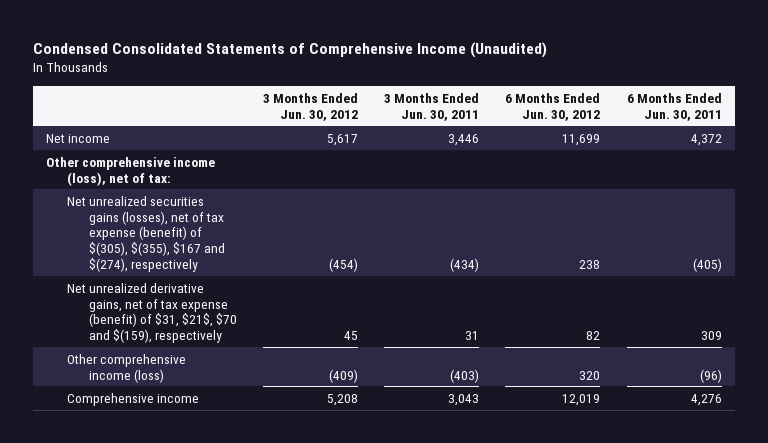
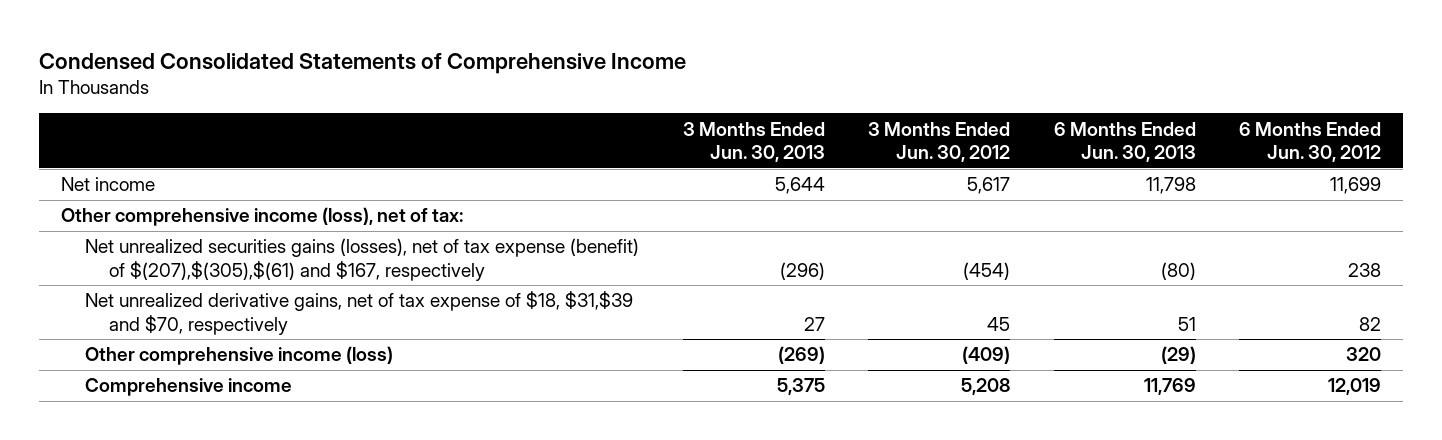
[32,41,547,58] Condensed Consolidated Statements of Comprehensive Income (Unaudited) -> [39,52,687,74] Condensed Consolidated Statements of Comprehensive Income
[384,92,480,121] 3 Months Ended Jun. 30, 2011 -> none
[626,92,722,121] 6 Months Ended Jun. 30, 2011 -> none
none -> [682,121,825,163] 3 Months Ended Jun. 30, 2013
none -> [1053,121,1196,163] 6 Months Ended Jun. 30, 2013
[67,195,225,273] Net unrealized securities gains (losses), net of tax expense (benefit) of $(305), $(355), $167 and $(274), respectively -> [85,238,640,281] Net unrealized securities gains (losses), net of tax expense (benefit) of $(207),$(305),$(61) and $167, respectively
[67,282,237,344] Net unrealized derivative gains, net of tax expense (benefit) of $31, $21$, $70 and $(159), respectively -> [85,291,634,335] Net unrealized derivative gains, net of tax expense of $18, $31,$39 and $70, respectively

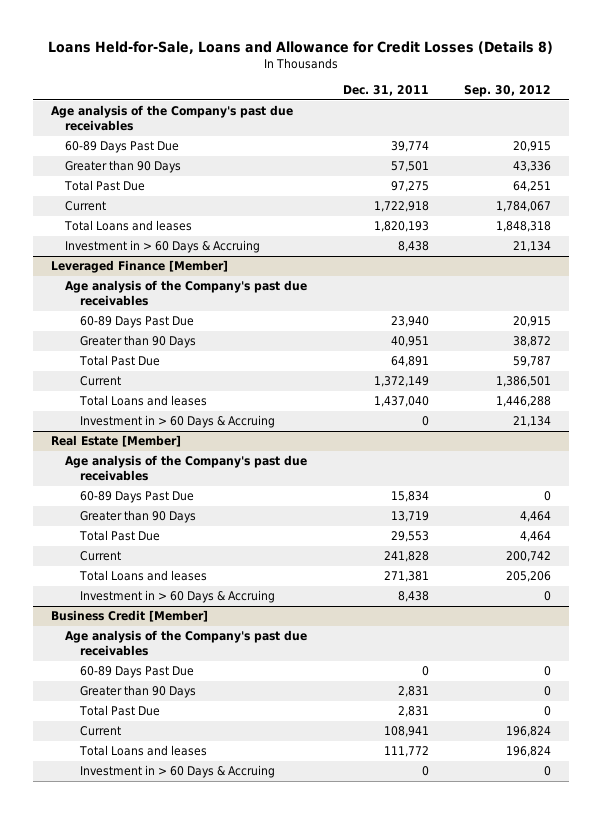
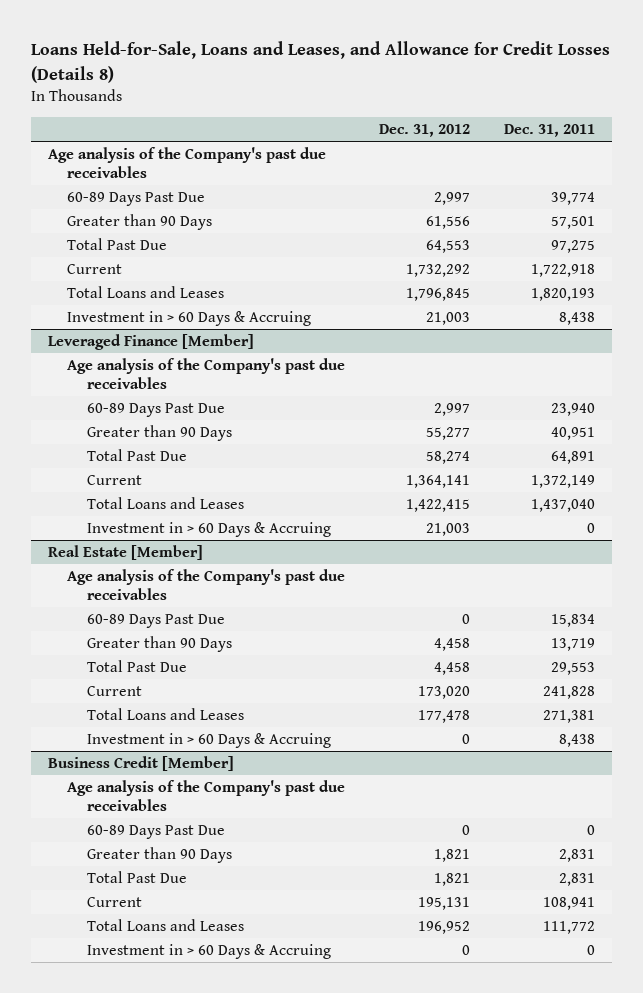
[48,40,554,54] Loans Held-for-Sale, Loans and Allowance for Credit Losses (Details 8) -> [30,41,610,84] Loans Held-for-Sale, Loans and Leases, and Allowance for Credit Losses (Details 8)
[464,85,552,98] Sep. 30, 2012 -> none
none -> [379,124,471,138] Dec. 31, 2012
[64,220,193,232] Total Loans and leases -> [67,285,225,298] Total Loans and Leases
[78,395,207,407] Total Loans and leases -> [86,496,244,509] Total Loans and Leases
[78,570,207,582] Total Loans and leases -> [86,707,244,720] Total Loans and Leases
[78,745,207,757] Total Loans and leases -> [86,918,244,931] Total Loans and Leases

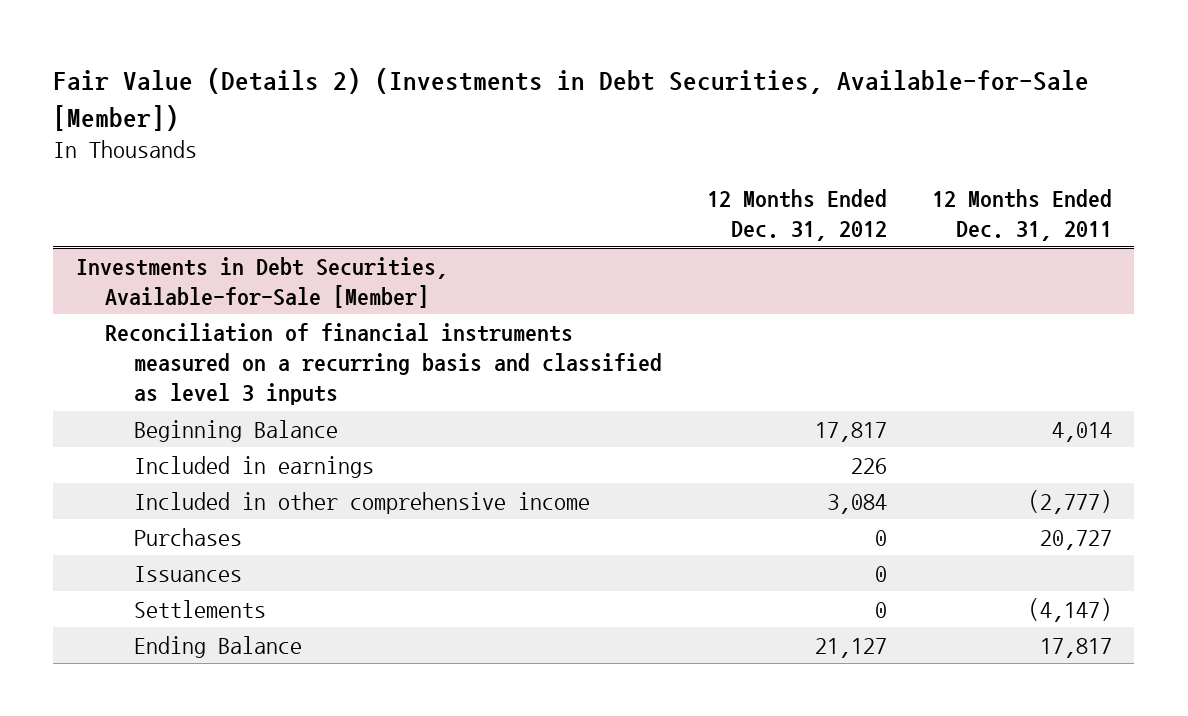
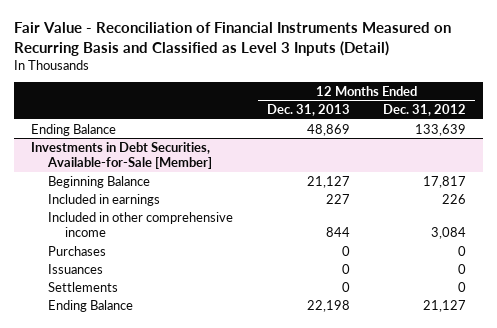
[53,68,1090,131] Fair Value (Details 2) (Investments in Debt Securities, Available-for-Sale [Member]) -> [14,22,452,56] Fair Value - Reconciliation of Financial Instruments Measured on Recurring Basis and Classified as Level 3 Inputs (Detail)
[931,188,1112,242] 12 Months Ended Dec. 31, 2011 -> none
none -> [266,104,350,117] Dec. 31, 2013
none -> [30,123,116,136] Ending Balance
[104,322,662,406] Reconciliation of financial instruments measured on a recurring basis and classified as level 3 inputs -> none

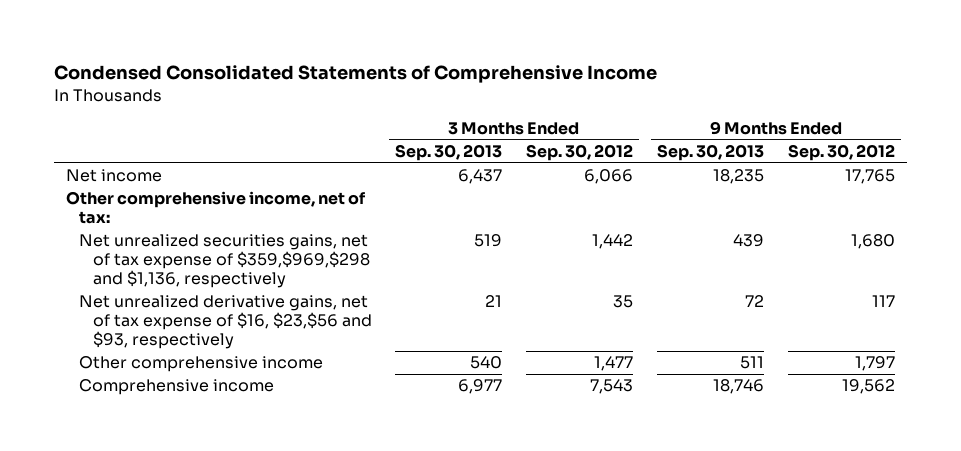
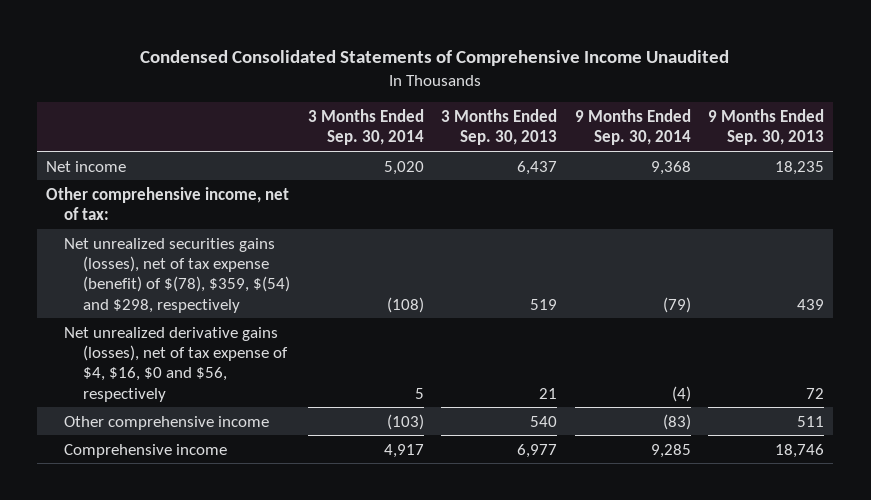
[54,65,658,84] Condensed Consolidated Statements of Comprehensive Income -> [140,50,730,67] Condensed Consolidated Statements of Comprehensive Income Unaudited
[526,144,634,162] Sep. 30, 2012 -> none
[787,144,895,162] Sep. 30, 2012 -> none
none -> [307,109,424,146] 3 Months Ended Sep. 30, 2014
none -> [574,109,691,146] 9 Months Ended Sep. 30, 2014
[79,234,370,289] Net unrealized securities gains, net of tax expense of $359,$969,$298 and $1,136, respectively -> [64,237,290,313] Net unrealized securities gains (losses), net of tax expense (benefit) of $(78), $359, $(54) and $298, respectively
[79,295,372,350] Net unrealized derivative gains, net of tax expense of $16, $23,$56 and $93, respectively -> [64,326,288,402] Net unrealized derivative gains (losses), net of tax expense of $4, $16, $0 and $56, respectively

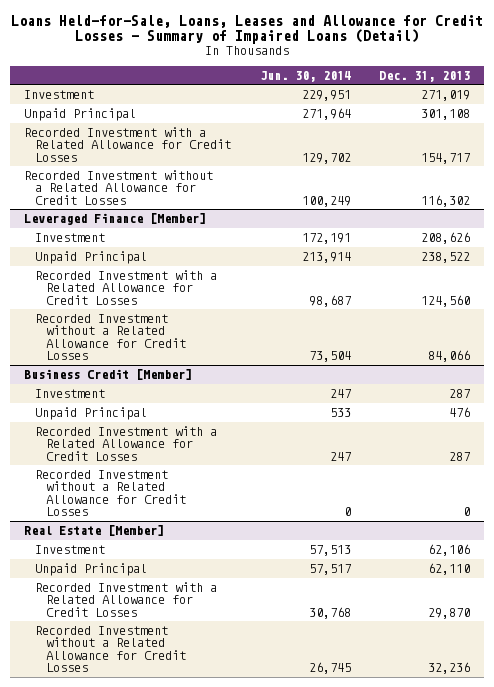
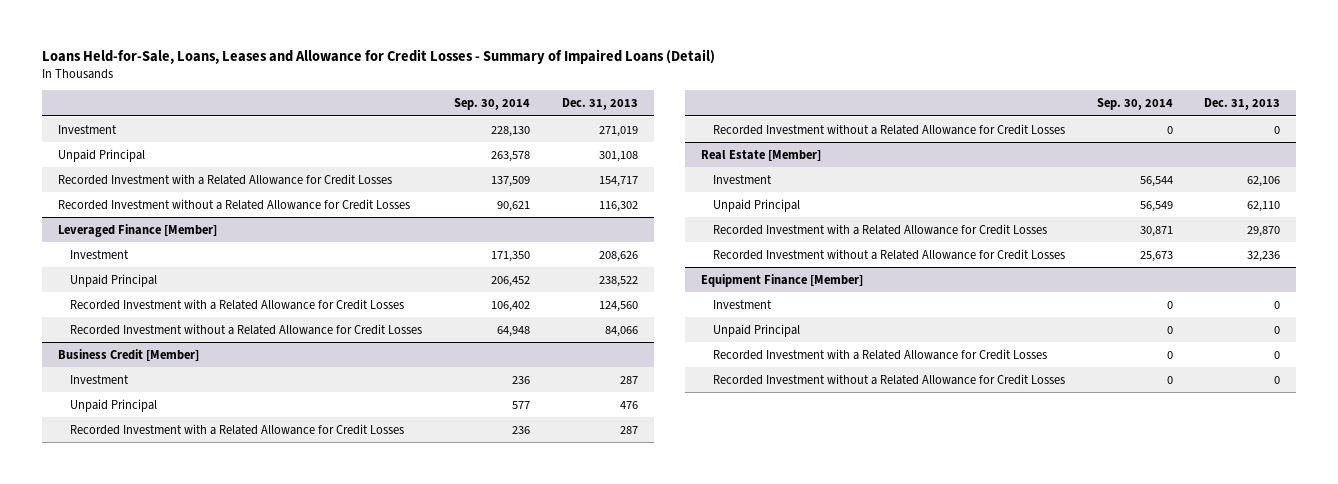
[259,70,351,82] Jun. 30, 2014 -> none
none -> [453,98,530,111] Sep. 30, 2014
none -> [700,273,863,287] Equipment Finance [Member]
none -> [712,299,772,309] Investment
none -> [712,323,800,337] Unpaid Principal
none -> [712,348,1047,360] Recorded Investment with a Related Allowance for Credit Losses
none -> [712,373,1065,385] Recorded Investment without a Related Allowance for Credit Losses

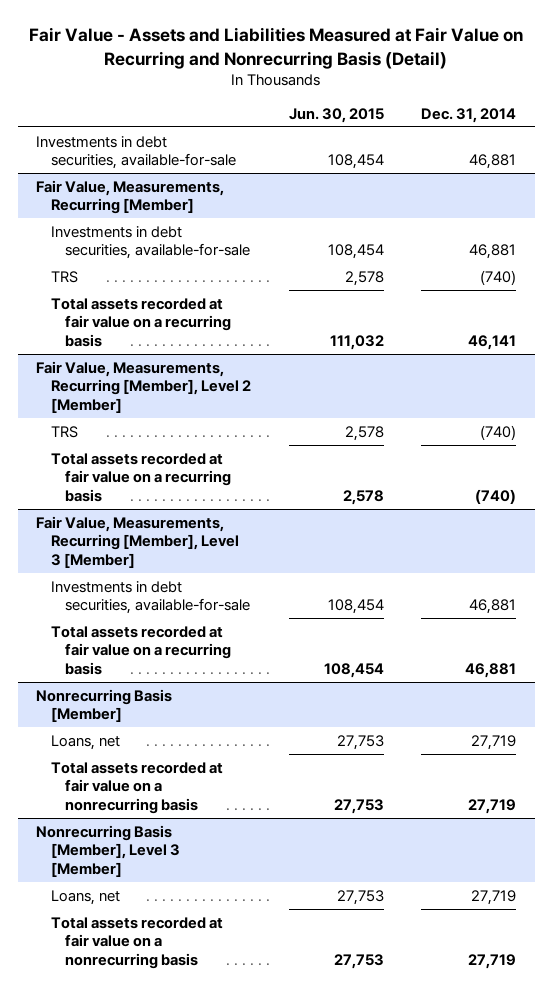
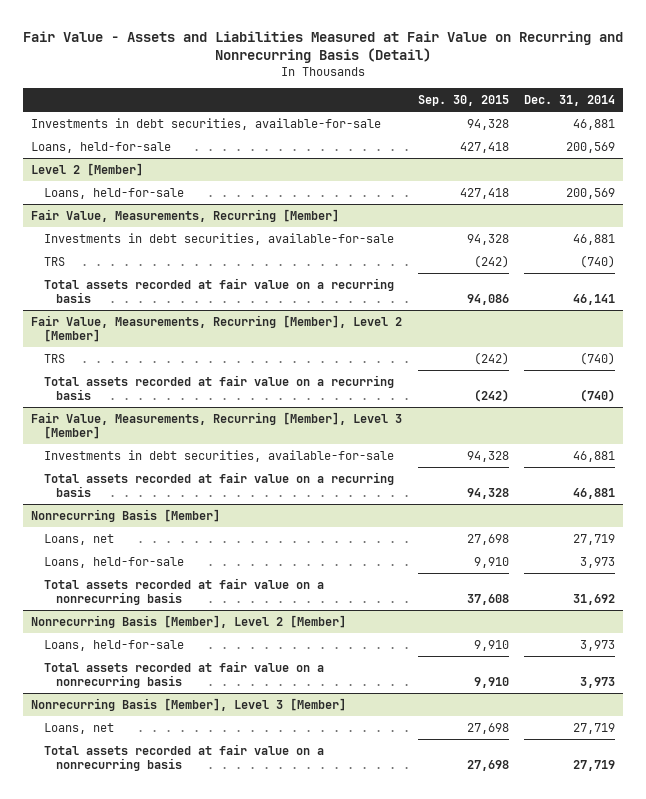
[288,107,384,123] Jun. 30, 2015 -> none
none -> [417,95,509,107] Sep. 30, 2015
none -> [30,141,171,153] Loans, held-for-sale
none -> [30,162,143,176] Level 2 [Member]
none -> [43,187,184,199] Loans, held-for-sale
none -> [43,556,184,568] Loans, held-for-sale
[468,798,517,814] 27,719 -> [573,594,616,606] 31,692
none -> [30,614,346,628] Nonrecurring Basis [Member], Level 2 [Member]
none -> [43,639,184,651] Loans, held-for-sale
none -> [43,660,324,689] Total assets recorded at fair value on a nonrecurring basis

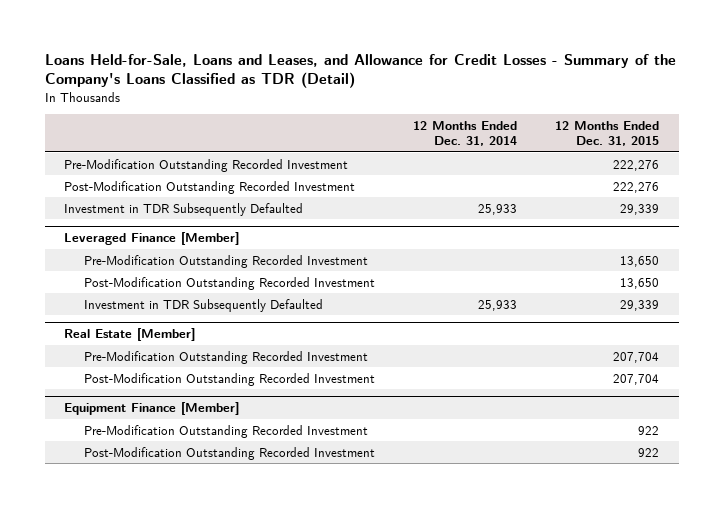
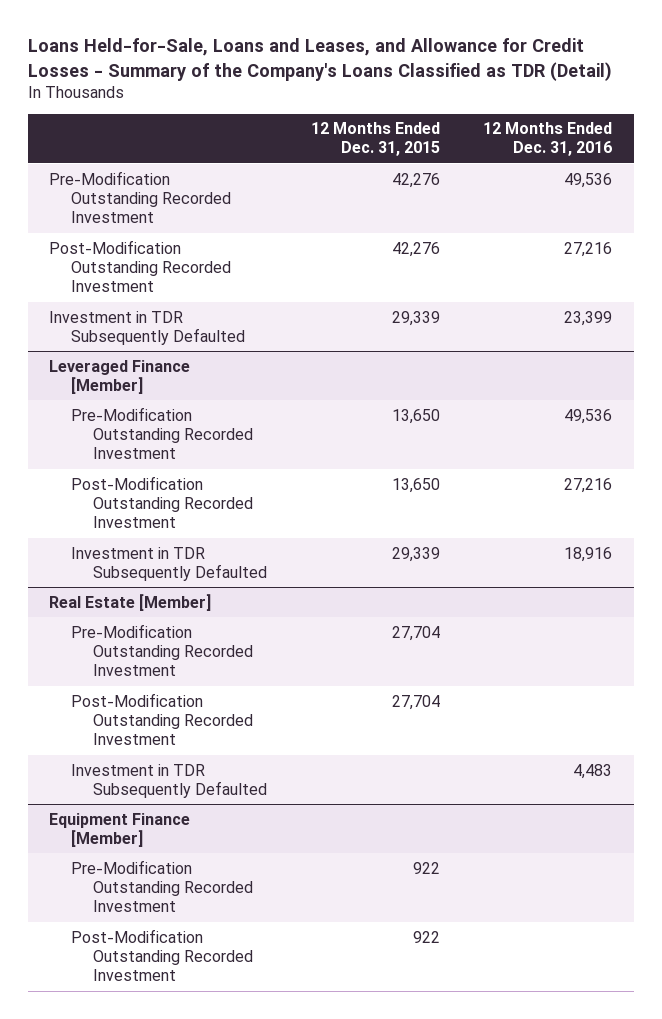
[413,121,518,146] 12 Months Ended Dec. 31, 2014 -> none
none -> [483,122,613,157] 12 Months Ended Dec. 31, 2016
[613,159,660,171] 222,276 -> [391,172,440,188] 42,276
[613,181,660,193] 222,276 -> [391,241,440,257] 42,276
[613,351,660,363] 207,704 -> [391,625,440,641] 27,704
[613,373,660,385] 207,704 -> [391,694,440,710] 27,704
none -> [71,763,267,798] Investment in TDR Subsequently Defaulted

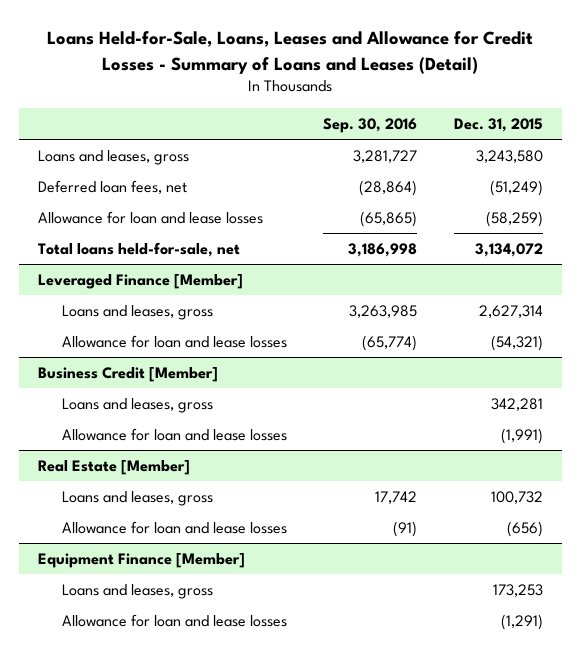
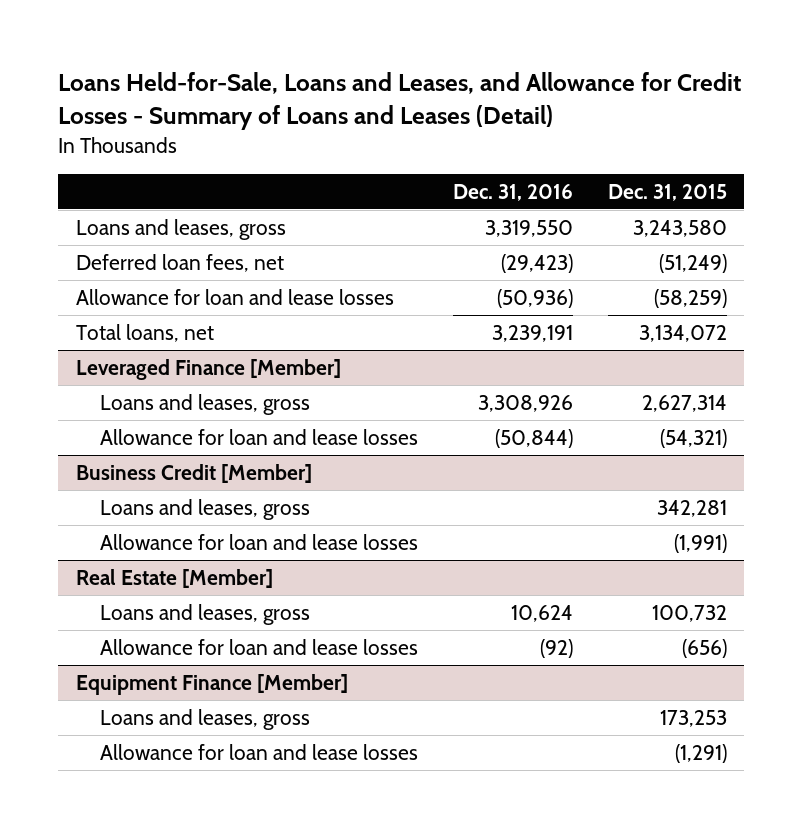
[47,31,534,74] Loans Held-for-Sale, Loans, Leases and Allowance for Credit Losses - Summary of Loans and Leases (Detail) -> [58,72,742,131] Loans Held-for-Sale, Loans and Leases, and Allowance for Credit Losses - Summary of Loans and Leases (Detail)
[323,117,418,133] Sep. 30, 2016 -> none
none -> [452,183,573,201] Dec. 31, 2016
[37,242,240,258] Total loans held-for-sale, net -> [75,323,214,342] Total loans, net

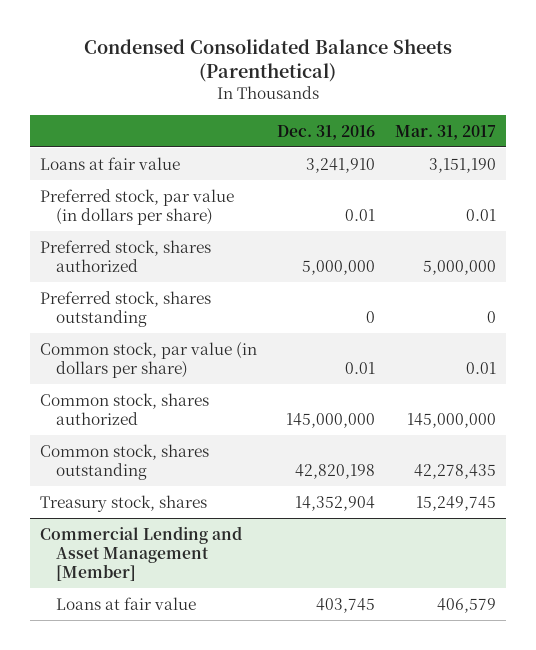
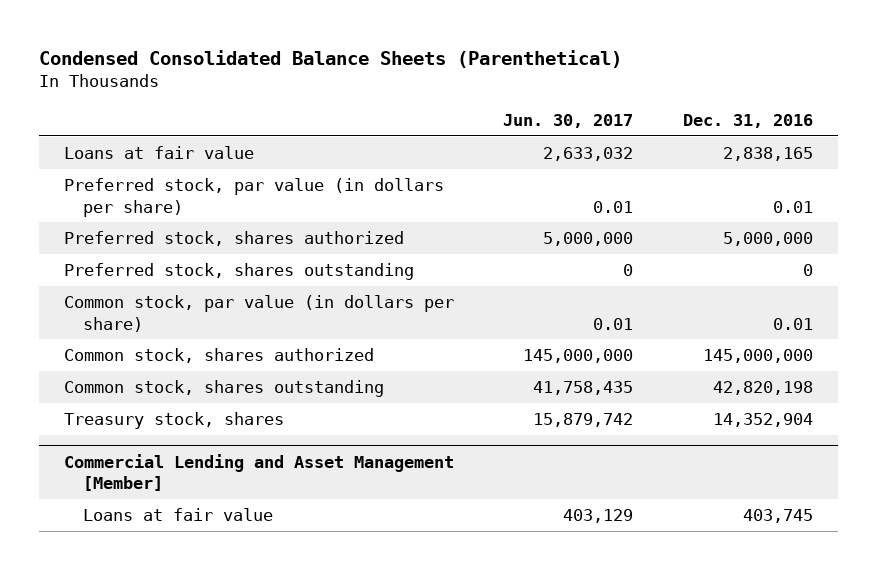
[394,124,496,140] Mar. 31, 2017 -> none
none -> [503,113,634,128] Jun. 30, 2017
[305,157,375,173] 3,241,910 -> [722,147,813,162] 2,838,165

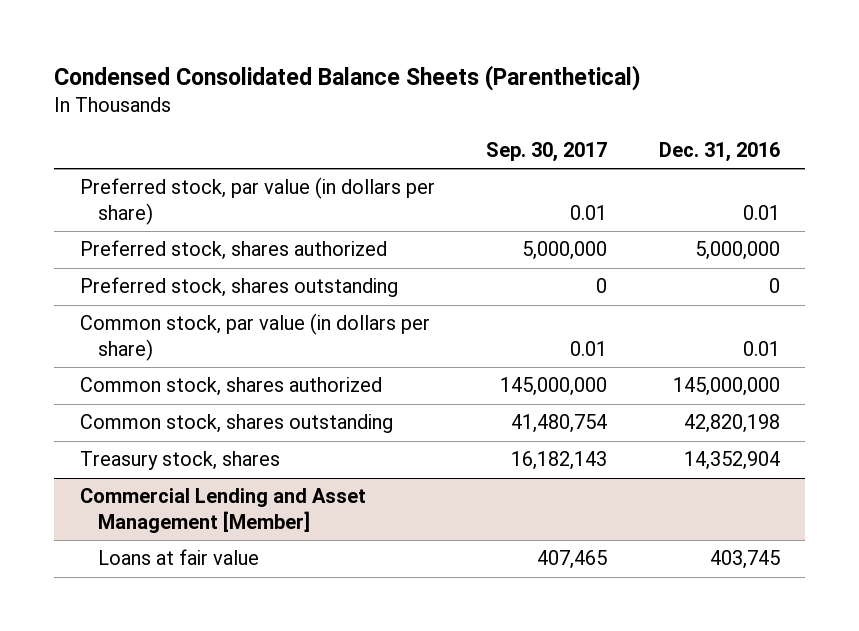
[503,113,634,128] Jun. 30, 2017 -> none
none -> [486,142,608,163] Sep. 30, 2017
[63,146,254,160] Loans at fair value -> none

